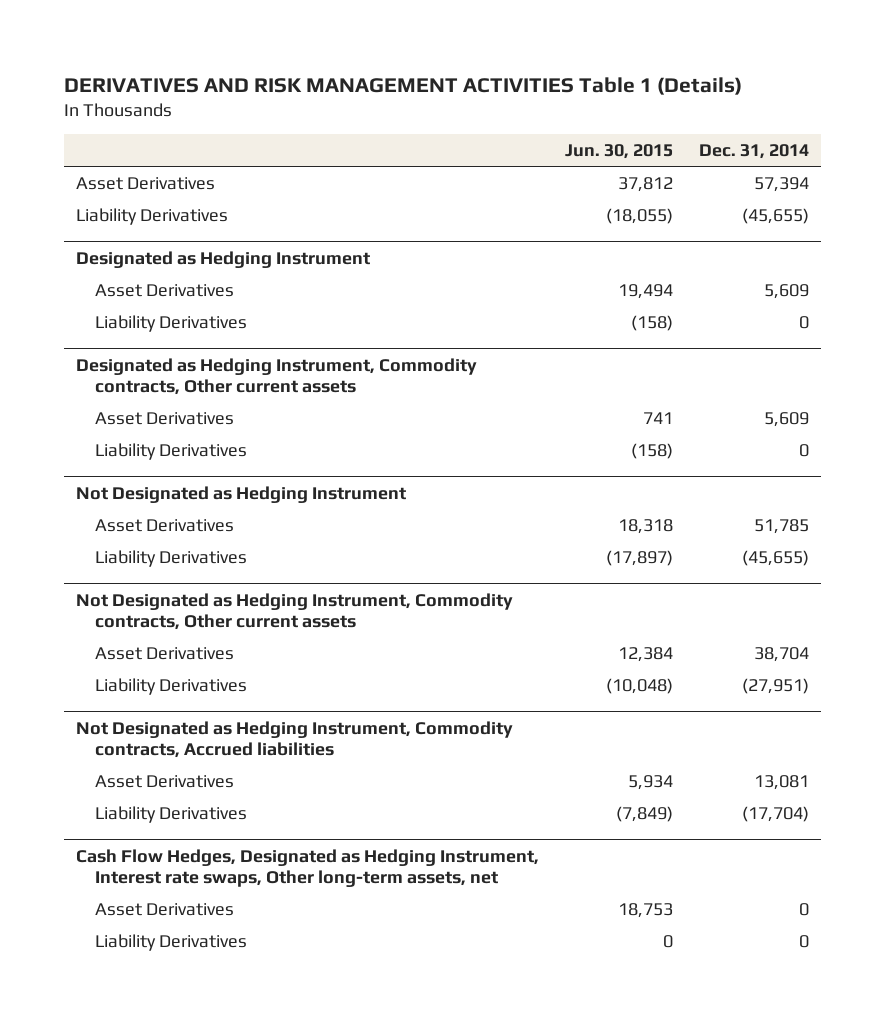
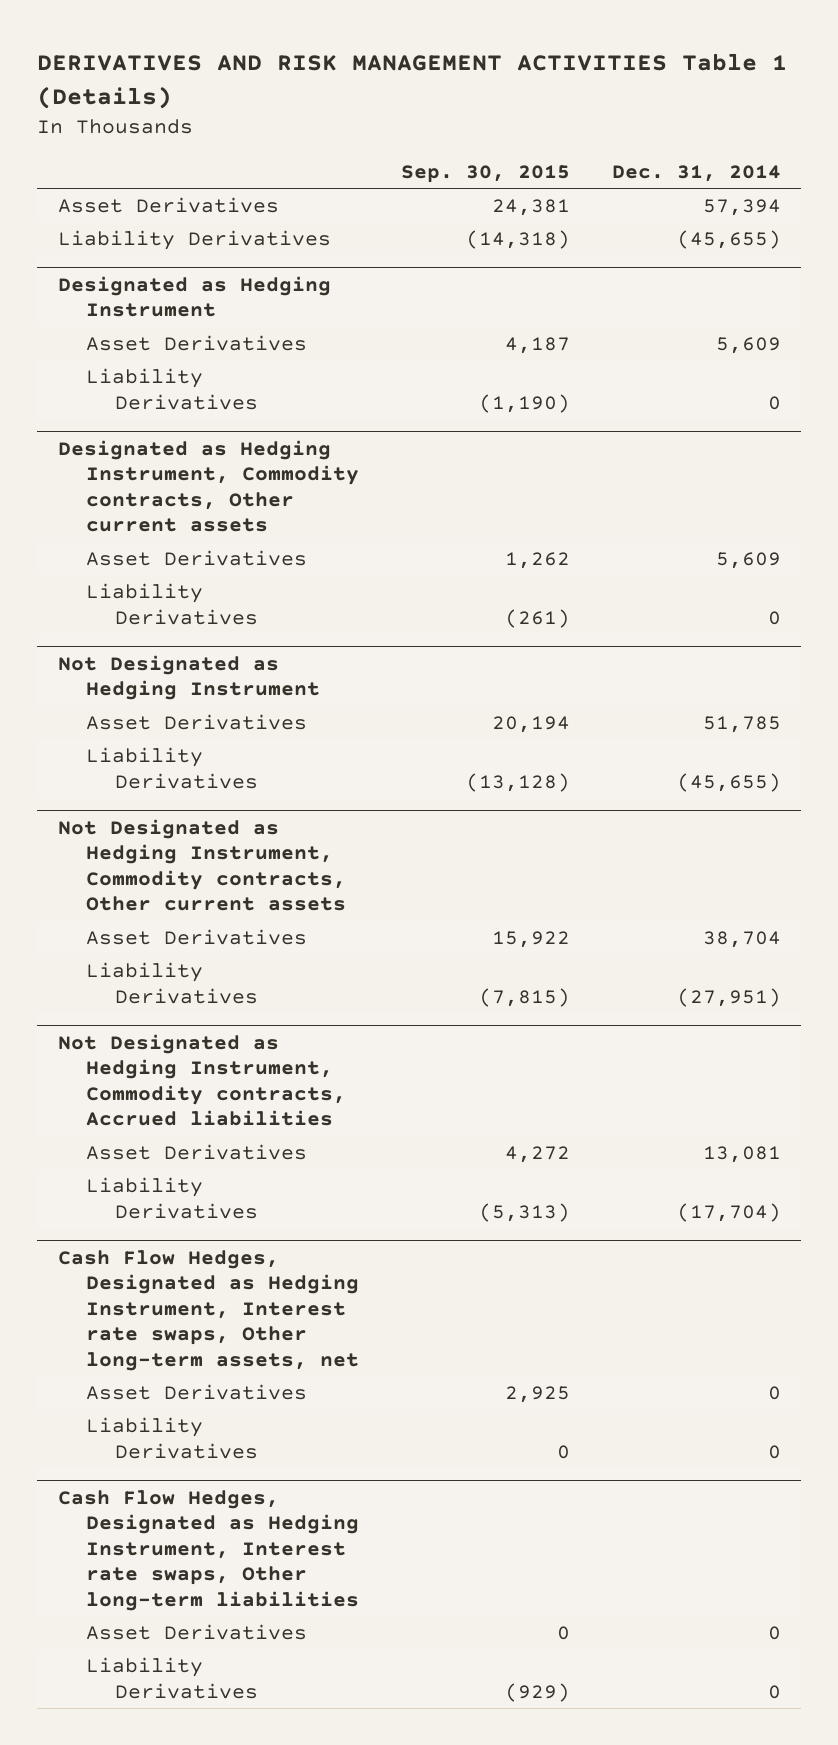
[564,144,673,160] Jun. 30, 2015 -> none
none -> [400,164,570,183] Sep. 30, 2015
none -> [57,1489,360,1611] Cash Flow Hedges, Designated as Hedging Instrument, Interest rate swaps, Other long-term liabilities
none -> [86,1624,308,1641] Asset Derivatives
none -> [86,1657,258,1699] Liability Derivatives

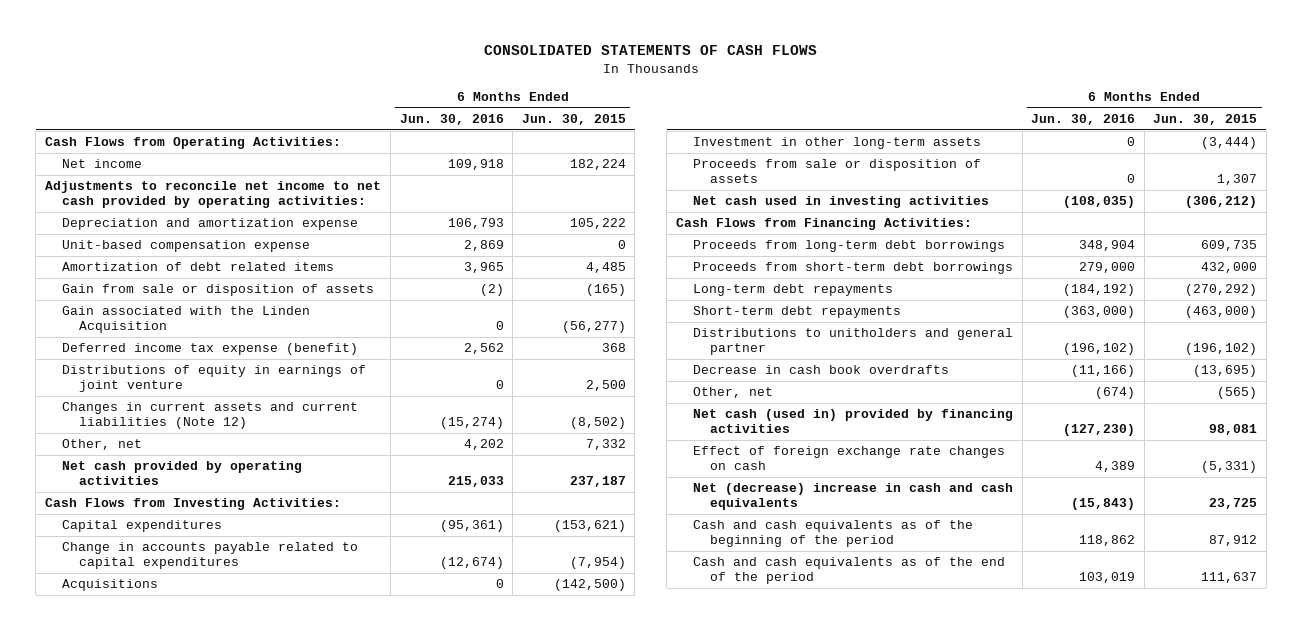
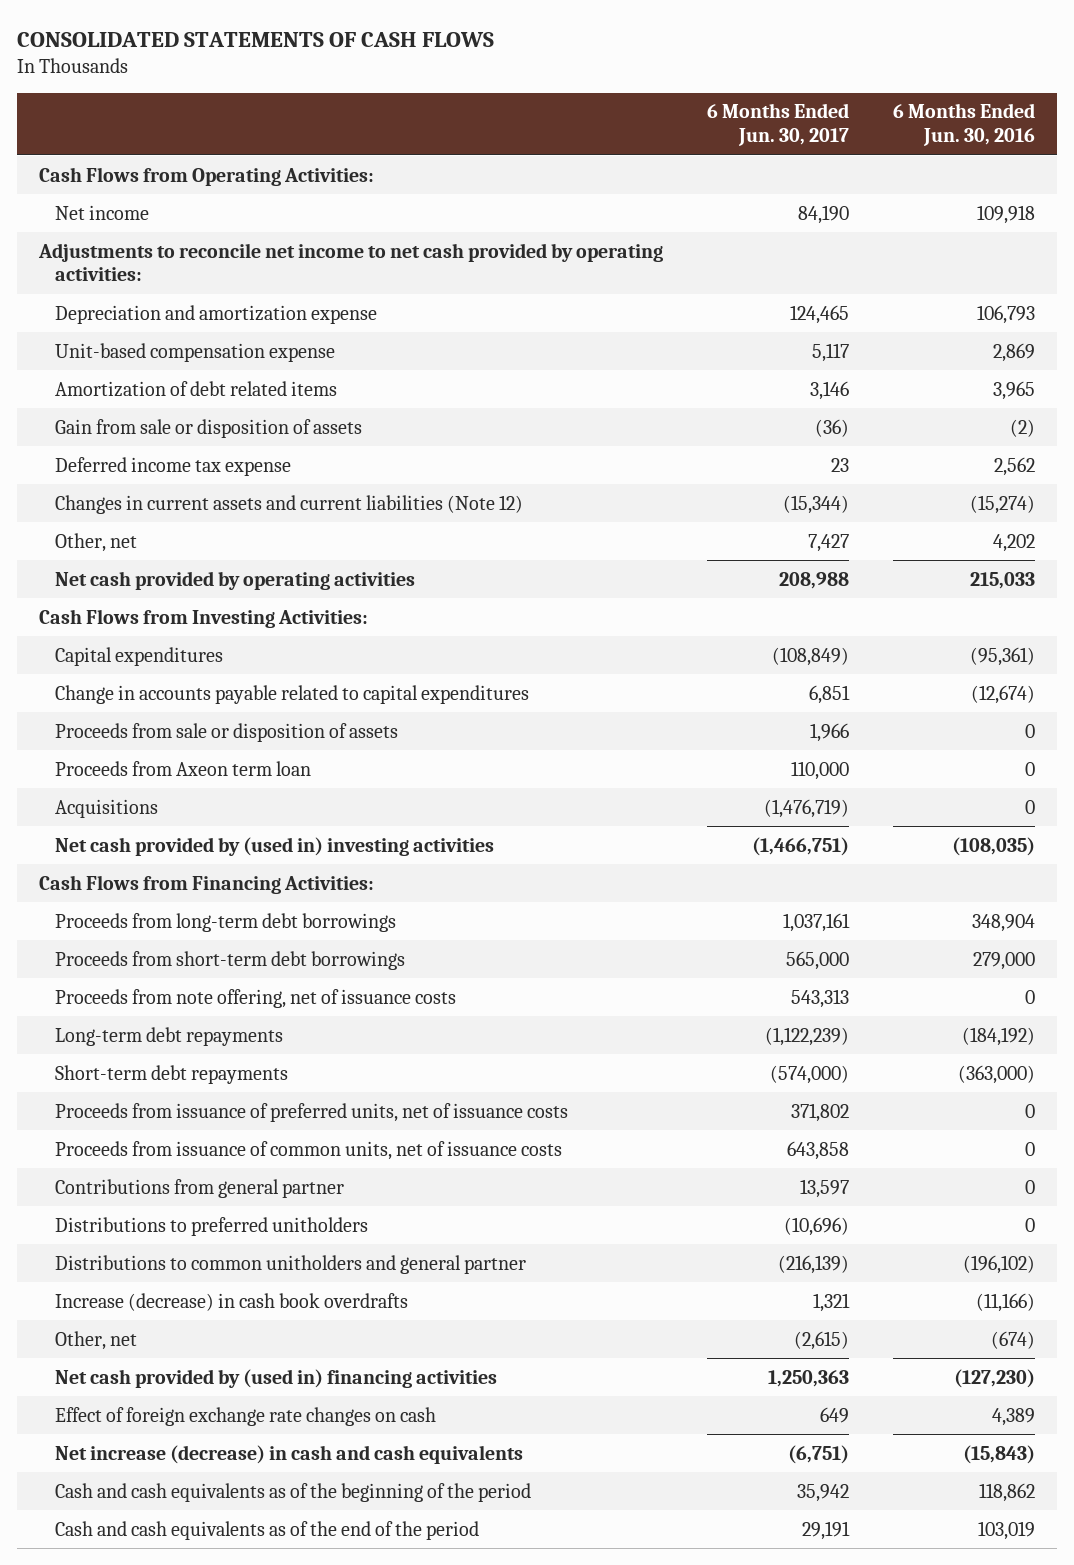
[521,113,626,125] Jun. 30, 2015 -> none
none -> [707,103,850,147] 6 Months Ended Jun. 30, 2017
[61,306,310,334] Gain associated with the Linden Acquisition -> none
[61,365,366,393] Distributions of equity in earnings of joint venture -> none
[61,343,358,356] Deferred income tax expense (benefit) -> [54,456,291,476] Deferred income tax expense
[693,137,982,150] Investment in other long-term assets -> none
none -> [54,760,311,776] Proceeds from Axeon term loan
[61,579,158,592] Acquisitions -> [54,798,158,818] Acquisitions
[693,196,990,209] Net cash used in investing activities -> [54,836,494,856] Net cash provided by (used in) investing activities
none -> [54,988,456,1008] Proceeds from note offering, net of issuance costs
none -> [54,1102,568,1122] Proceeds from issuance of preferred units, net of issuance costs
none -> [54,1140,562,1160] Proceeds from issuance of common units, net of issuance costs
none -> [54,1178,344,1198] Contributions from general partner
none -> [54,1216,368,1236] Distributions to preferred unitholders
[693,328,1014,356] Distributions to unitholders and general partner -> [54,1254,526,1274] Distributions to common unitholders and general partner
[693,365,950,375] Decrease in cash book overdrafts -> [54,1292,408,1311] Increase (decrease) in cash book overdrafts
[693,409,1014,434] Net cash (used in) provided by financing activities -> [54,1368,497,1388] Net cash provided by (used in) financing activities
[693,483,1014,511] Net (decrease) increase in cash and cash equivalents -> [54,1444,523,1464] Net increase (decrease) in cash and cash equivalents

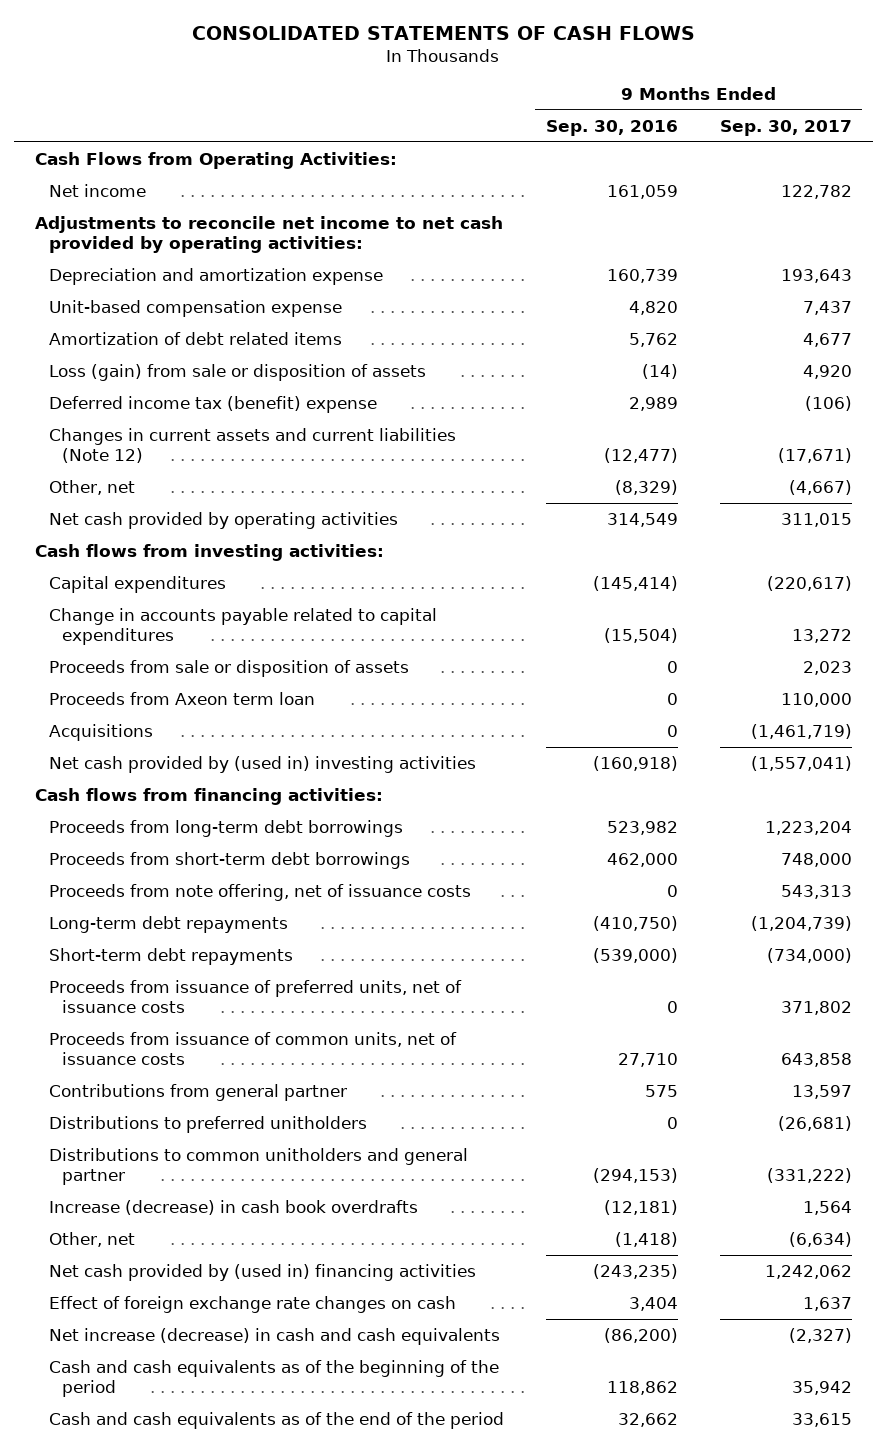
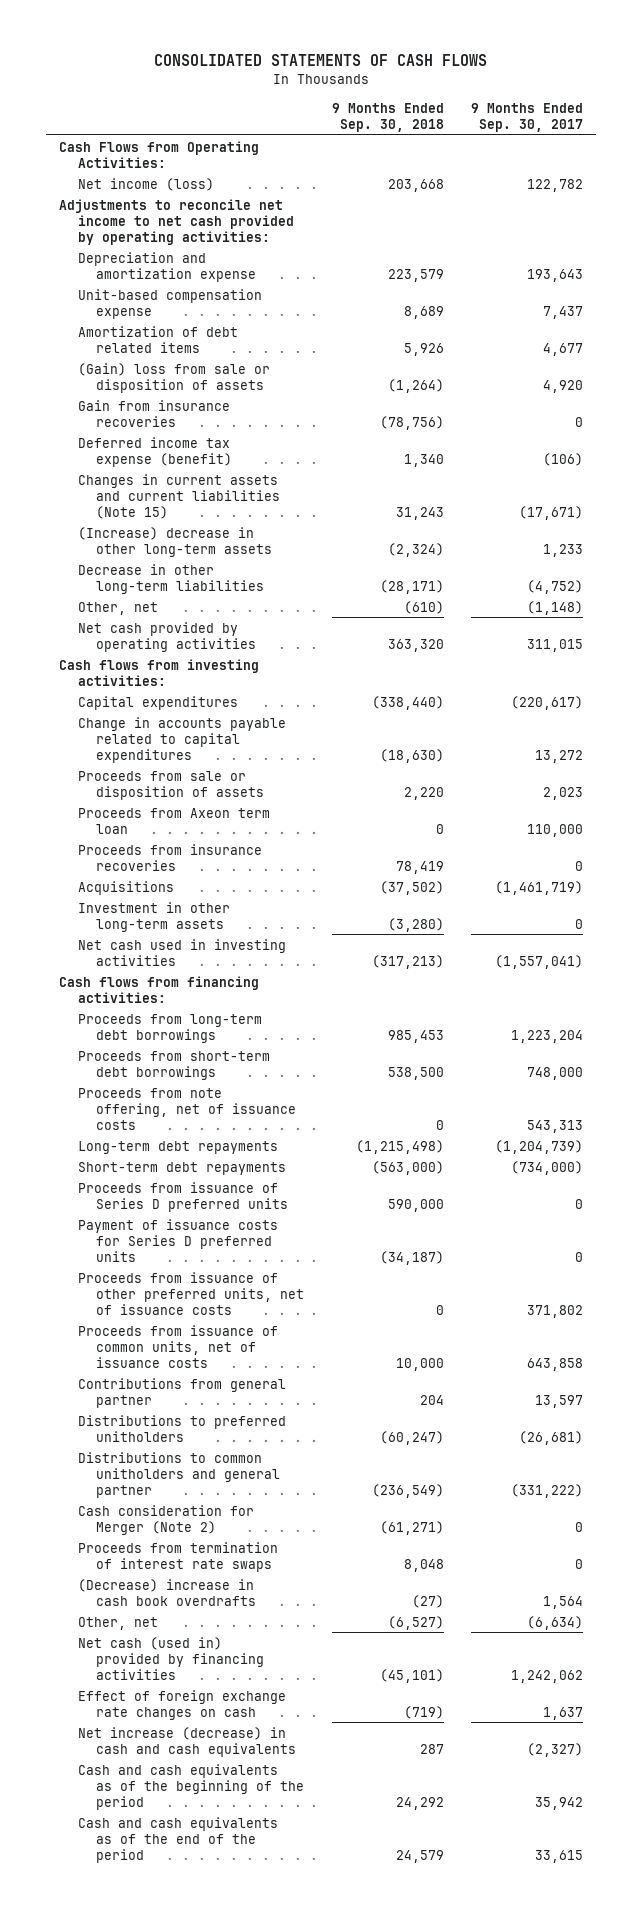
[545,119,678,136] Sep. 30, 2016 -> none
none -> [331,102,444,132] 9 Months Ended Sep. 30, 2018
[48,183,146,197] Net income -> [77,177,214,191] Net income (loss)
[48,363,426,381] Loss (gain) from sale or disposition of assets -> [77,362,270,393] (Gain) loss from sale or disposition of assets
none -> [77,399,230,427] Gain from insurance recoveries
[48,395,377,413] Deferred income tax (benefit) expense -> [77,436,233,467] Deferred income tax expense (benefit)
[48,427,456,464] Changes in current assets and current liabilities (Note 12) -> [77,473,281,519] Changes in current assets and current liabilities (Note 15)
none -> [77,526,273,557] (Increase) decrease in other long-term assets
none -> [77,563,265,594] Decrease in other long-term liabilities
[788,479,852,495] (4,667) -> [526,600,583,615] (1,148)
none -> [77,843,262,871] Proceeds from insurance recoveries
none -> [77,901,230,932] Investment in other long-term assets
[48,755,476,773] Net cash provided by (used in) investing activities -> [77,938,286,966] Net cash used in investing activities
none -> [77,1181,289,1212] Proceeds from issuance of Series D preferred units
none -> [77,1218,278,1262] Payment of issuance costs for Series D preferred units
[48,979,462,1014] Proceeds from issuance of preferred units, net of issuance costs -> [77,1271,305,1315] Proceeds from issuance of other preferred units, net of issuance costs
none -> [77,1504,254,1535] Cash consideration for Merger (Note 2)
none -> [77,1541,278,1572] Proceeds from termination of interest rate swaps
[48,1199,418,1215] Increase (decrease) in cash book overdrafts -> [77,1578,257,1606] (Decrease) increase in cash book overdrafts
[48,1263,476,1281] Net cash provided by (used in) financing activities -> [77,1636,265,1680] Net cash (used in) provided by financing activities

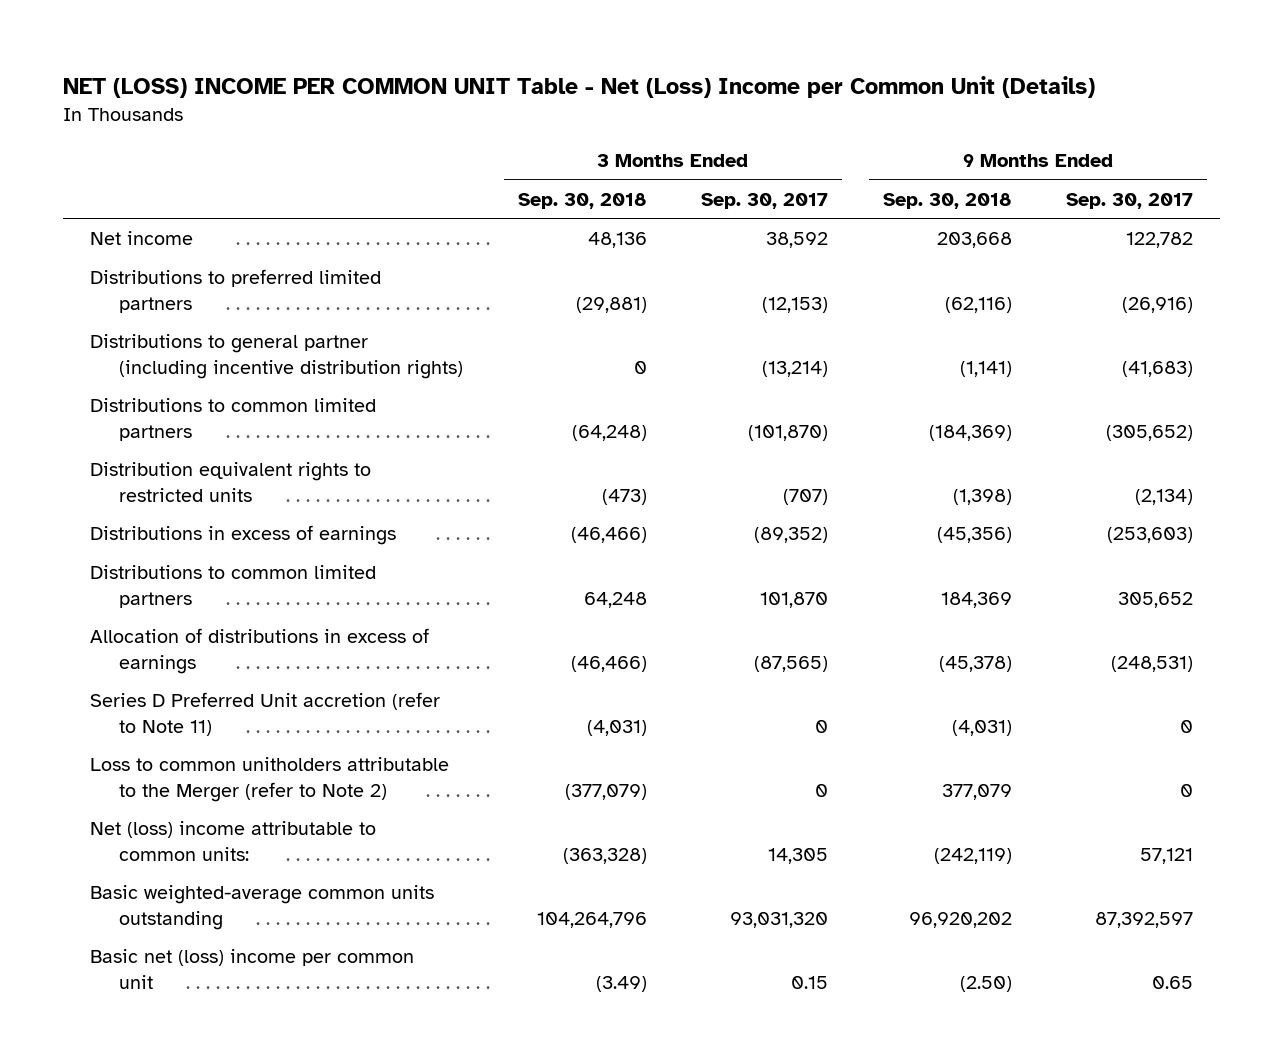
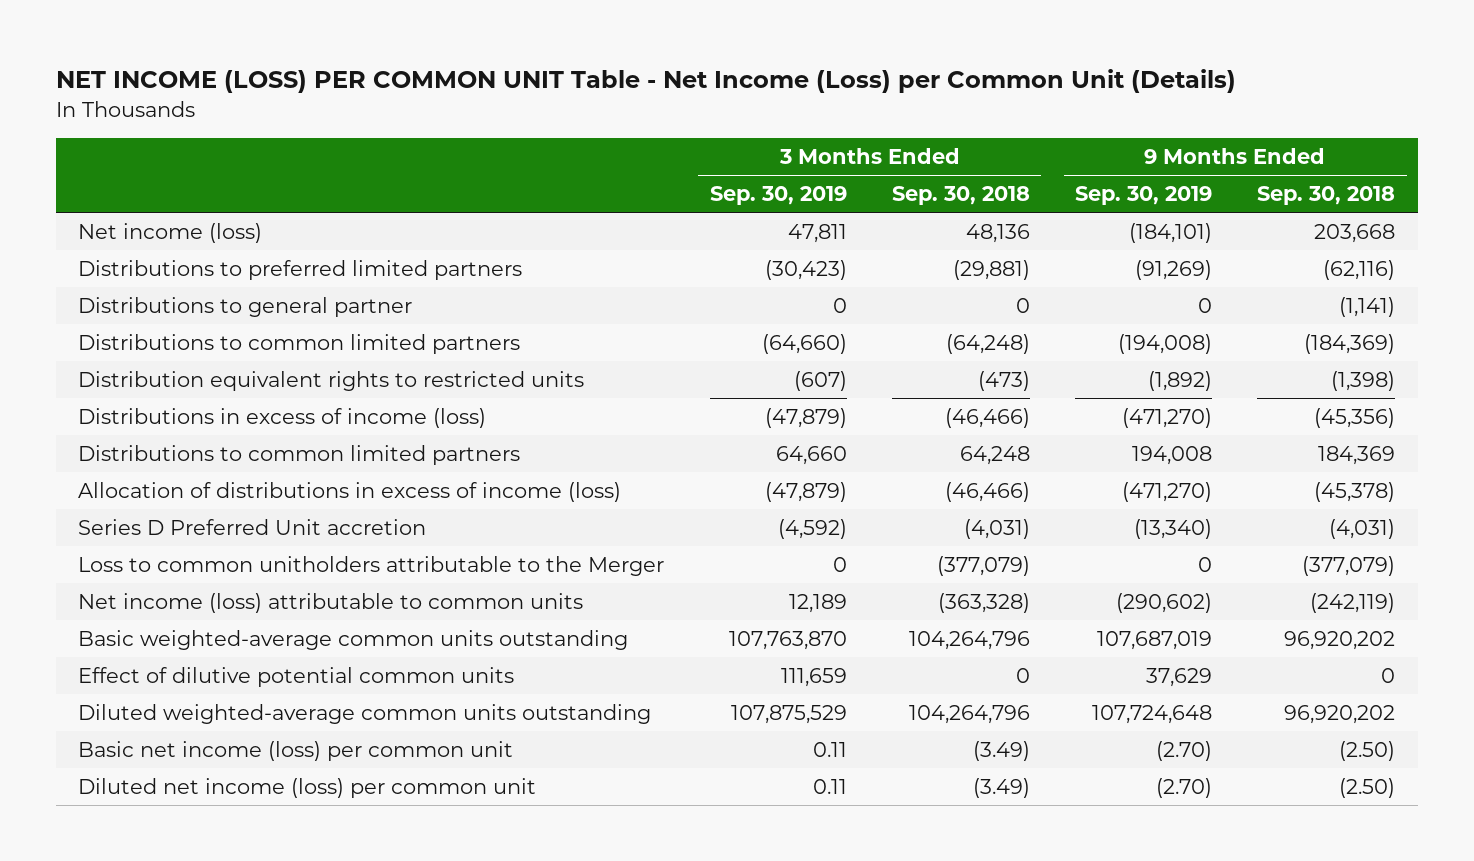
[62,75,1095,98] NET (LOSS) INCOME PER COMMON UNIT Table - Net (Loss) Income per Common Unit (Details) -> [55,69,1236,94] NET INCOME (LOSS) PER COMMON UNIT Table - Net Income (Loss) per Common Unit (Details)
[701,192,829,209] Sep. 30, 2017 -> none
[1066,192,1194,209] Sep. 30, 2017 -> none
none -> [709,185,847,205] Sep. 30, 2019
none -> [1075,185,1213,205] Sep. 30, 2019
[90,231,194,246] Net income -> [78,222,263,243] Net income (loss)
[90,334,464,379] Distributions to general partner (including incentive distribution rights) -> [78,296,413,317] Distributions to general partner
[90,525,397,546] Distributions in excess of earnings -> [78,407,487,428] Distributions in excess of income (loss)
[90,628,430,674] Allocation of distributions in excess of earnings -> [78,481,622,502] Allocation of distributions in excess of income (loss)
[90,692,441,736] Series D Preferred Unit accretion (refer to Note 11) -> [78,518,427,535] Series D Preferred Unit accretion
[90,757,450,802] Loss to common unitholders attributable to the Merger (refer to Note 2) -> [78,555,665,576] Loss to common unitholders attributable to the Merger
[941,783,1012,800] 377,079 -> [1302,555,1396,576] (377,079)
[90,821,377,861] Net (loss) income attributable to common units: -> [78,592,584,613] Net income (loss) attributable to common units
none -> [78,666,515,687] Effect of dilutive potential common units
none -> [78,703,652,724] Diluted weighted-average common units outstanding
[90,949,415,989] Basic net (loss) income per common unit -> [78,740,514,761] Basic net income (loss) per common unit
none -> [78,777,537,798] Diluted net income (loss) per common unit

